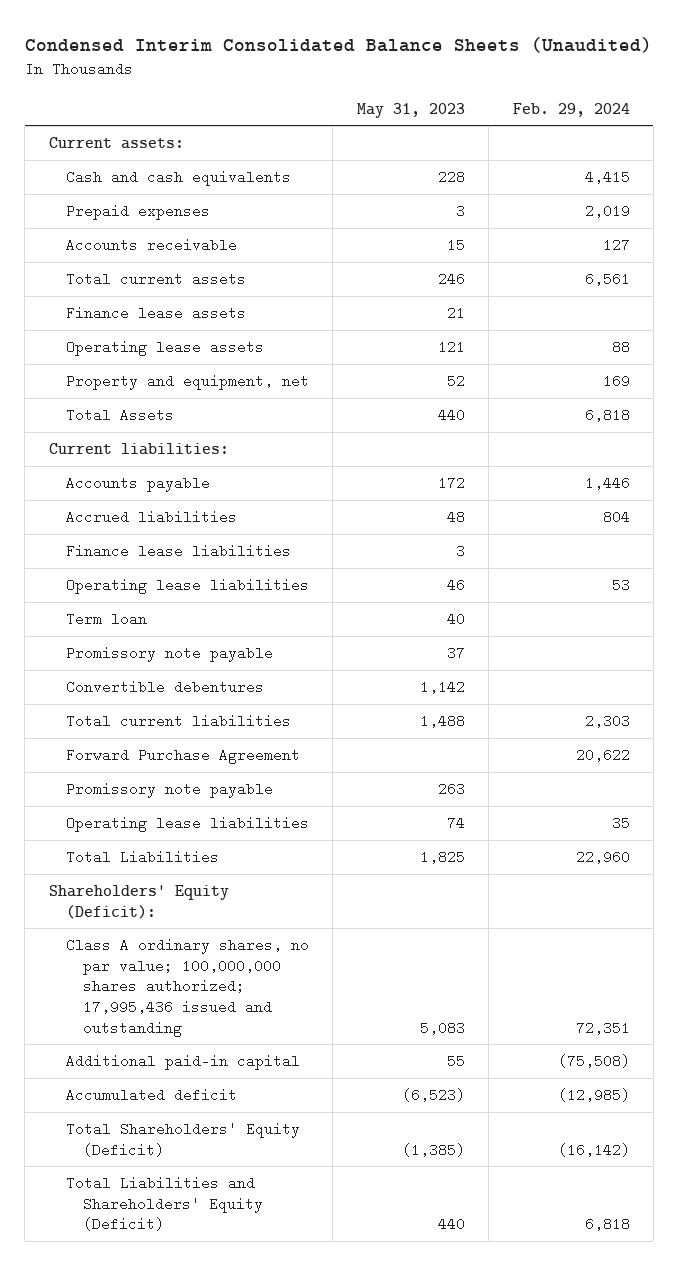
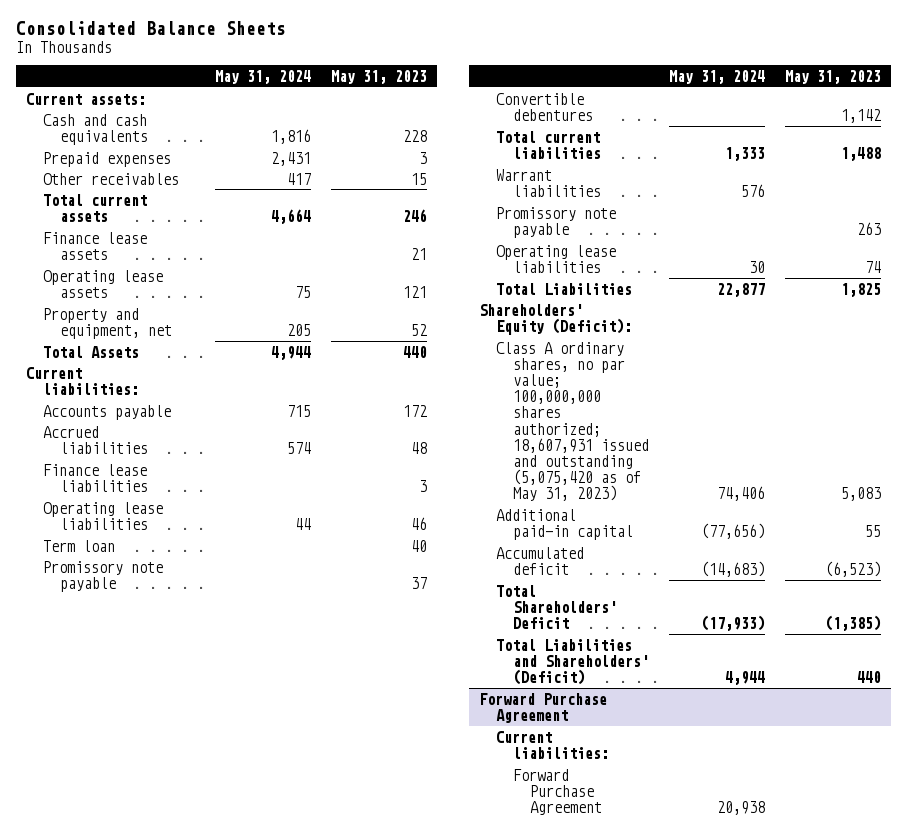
[24,37,652,54] Condensed Interim Consolidated Balance Sheets (Unaudited) -> [15,21,286,36] Consolidated Balance Sheets
[512,102,630,117] Feb. 29, 2024 -> none
none -> [215,69,312,84] May 31, 2024
[65,238,237,253] Accounts receivable -> none
none -> [42,172,179,185] Other receivables
[65,748,300,765] Forward Purchase Agreement -> none
none -> [496,168,601,197] Warrant liabilities
[65,938,309,1037] Class A ordinary shares, no par value; 100,000,000 shares authorized; 17,995,436 issued and outstanding -> [496,341,649,502] Class A ordinary shares, no par value; 100,000,000 shares authorized; 18,607,931 issued and outstanding (5,075,420 as of May 31, 2023)
[65,1122,300,1157] Total Shareholders' Equity (Deficit) -> [496,584,617,629] Total Shareholders' Deficit
[65,1176,263,1232] Total Liabilities and Shareholders' Equity (Deficit) -> [496,638,649,685] Total Liabilities and Shareholders' (Deficit)
none -> [479,692,608,723] Forward Purchase Agreement
none -> [496,730,609,759] Current liabilities:
none -> [512,768,602,815] Forward Purchase Agreement

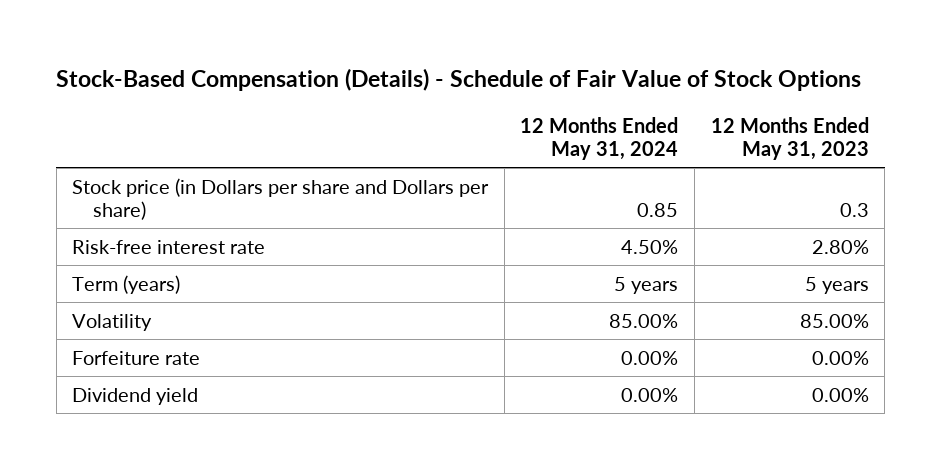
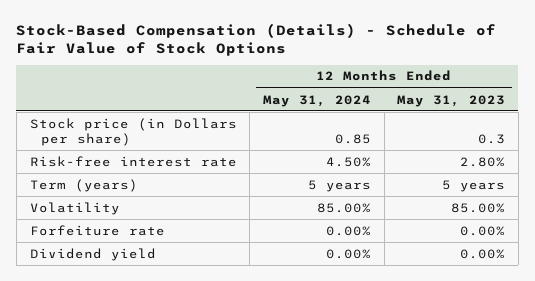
[72,177,490,220] Stock price (in Dollars per share and Dollars per share) -> [29,117,237,146] Stock price (in Dollars per share)

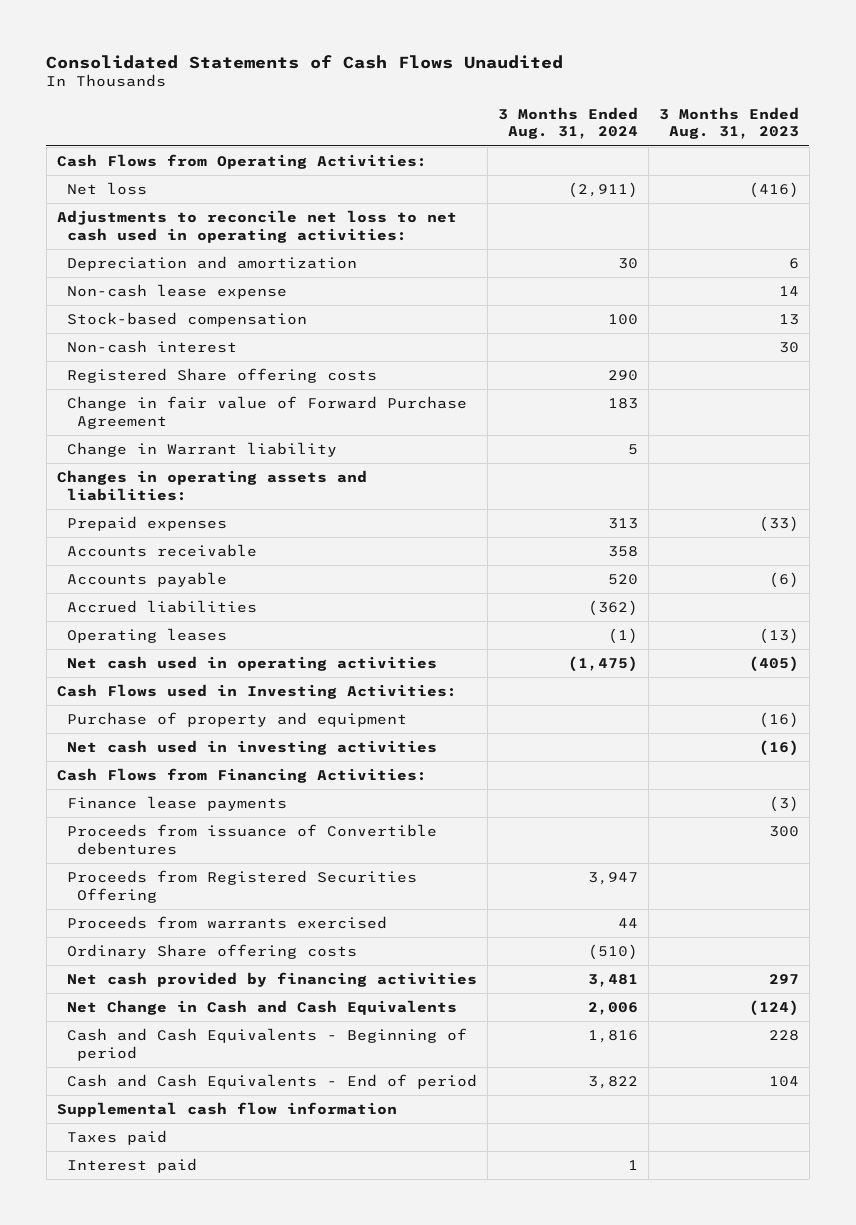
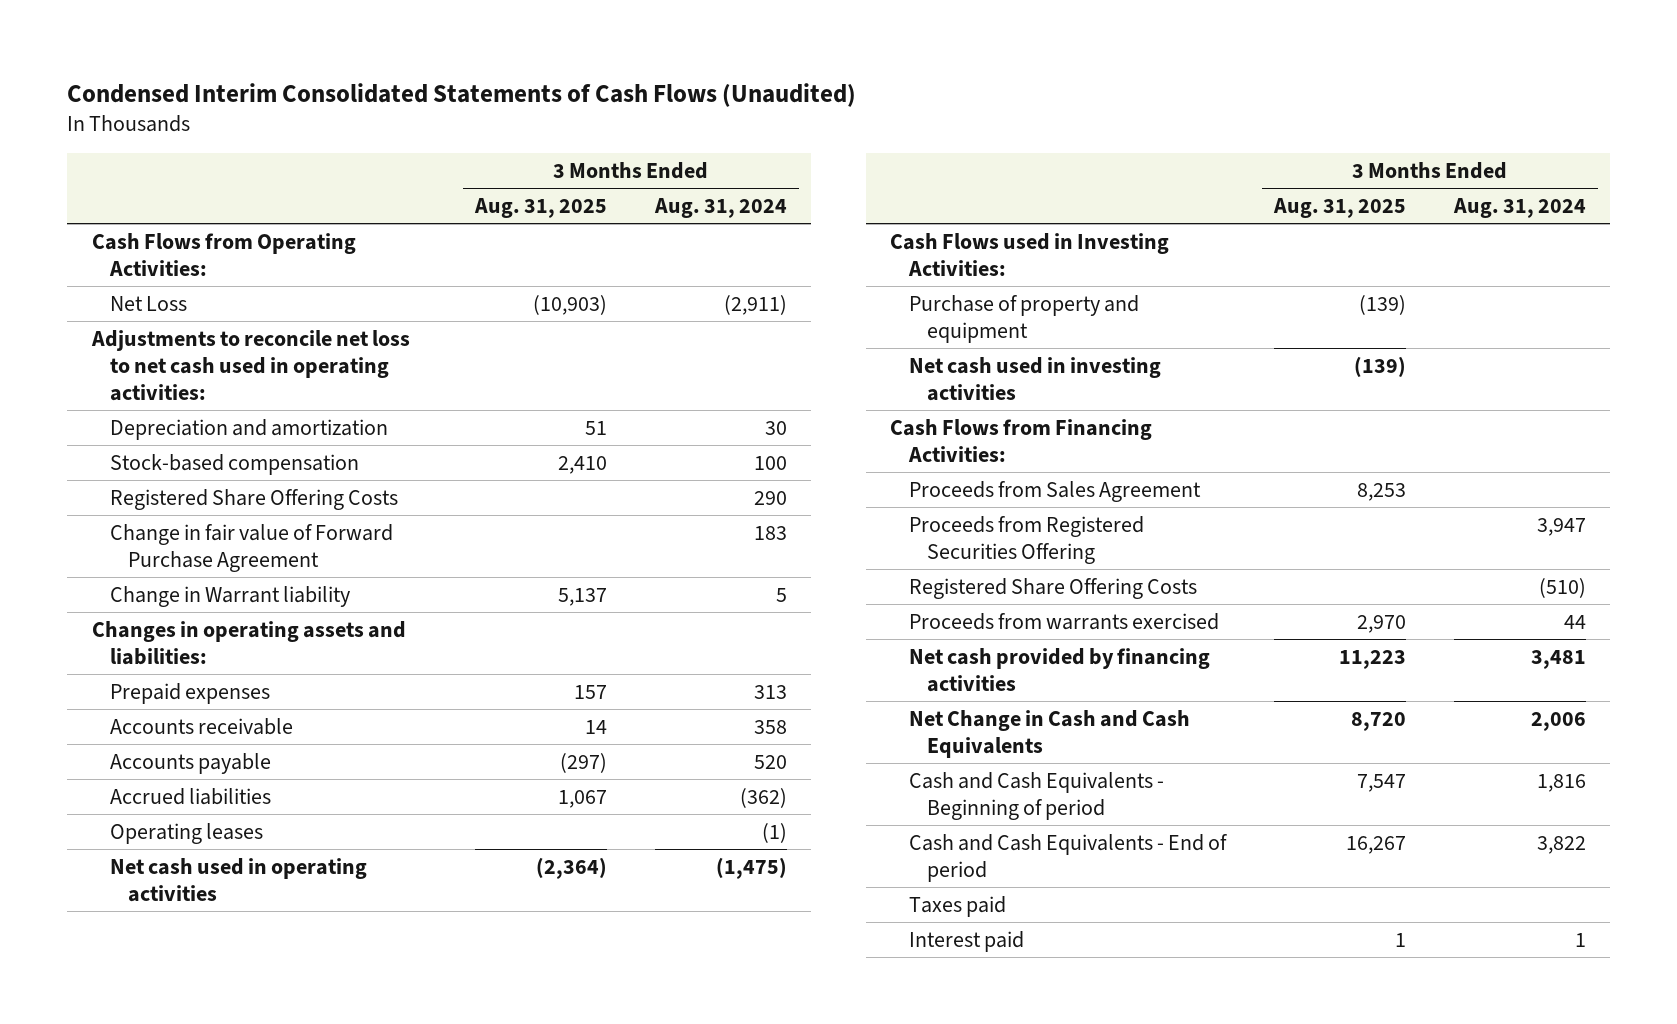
[46,54,564,69] Consolidated Statements of Cash Flows Unaudited -> [67,82,857,107] Condensed Interim Consolidated Statements of Cash Flows (Unaudited)
[658,106,799,140] 3 Months Ended Aug. 31, 2023 -> none
none -> [474,198,608,219] Aug. 31, 2025
[66,181,147,195] Net loss -> [109,295,187,311] Net Loss
[66,283,287,299] Non-cash lease expense -> none
[66,339,237,353] Non-cash interest -> none
[66,367,377,383] Registered Share offering costs -> [109,488,398,510] Registered Share Offering Costs
[66,795,287,811] Finance lease payments -> none
[66,823,437,855] Proceeds from issuance of Convertible debentures -> none
none -> [908,480,1201,502] Proceeds from Sales Agreement
none -> [908,577,1197,599] Registered Share Offering Costs
[66,943,357,959] Ordinary Share offering costs -> none
[56,1101,397,1117] Supplemental cash flow information -> none

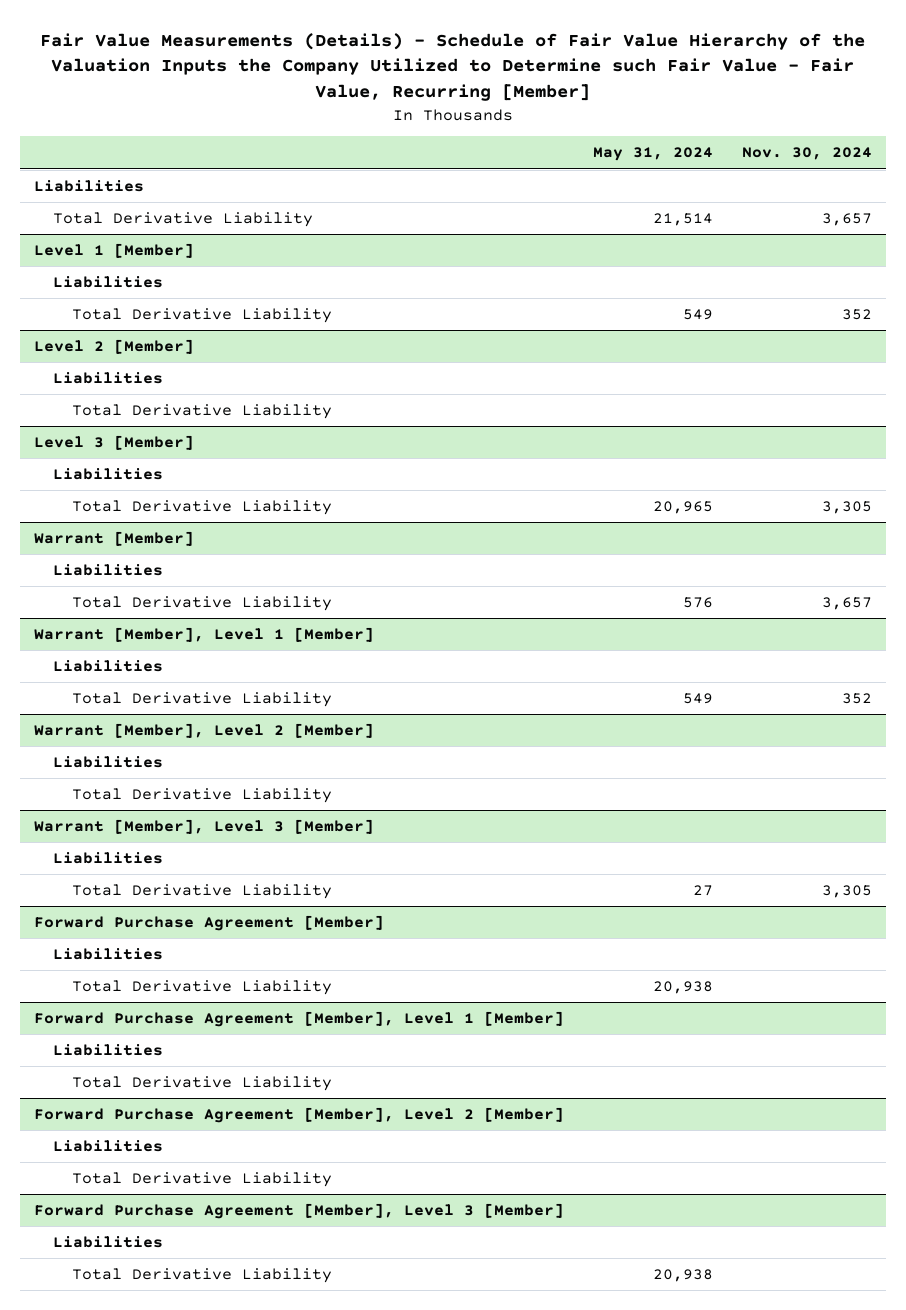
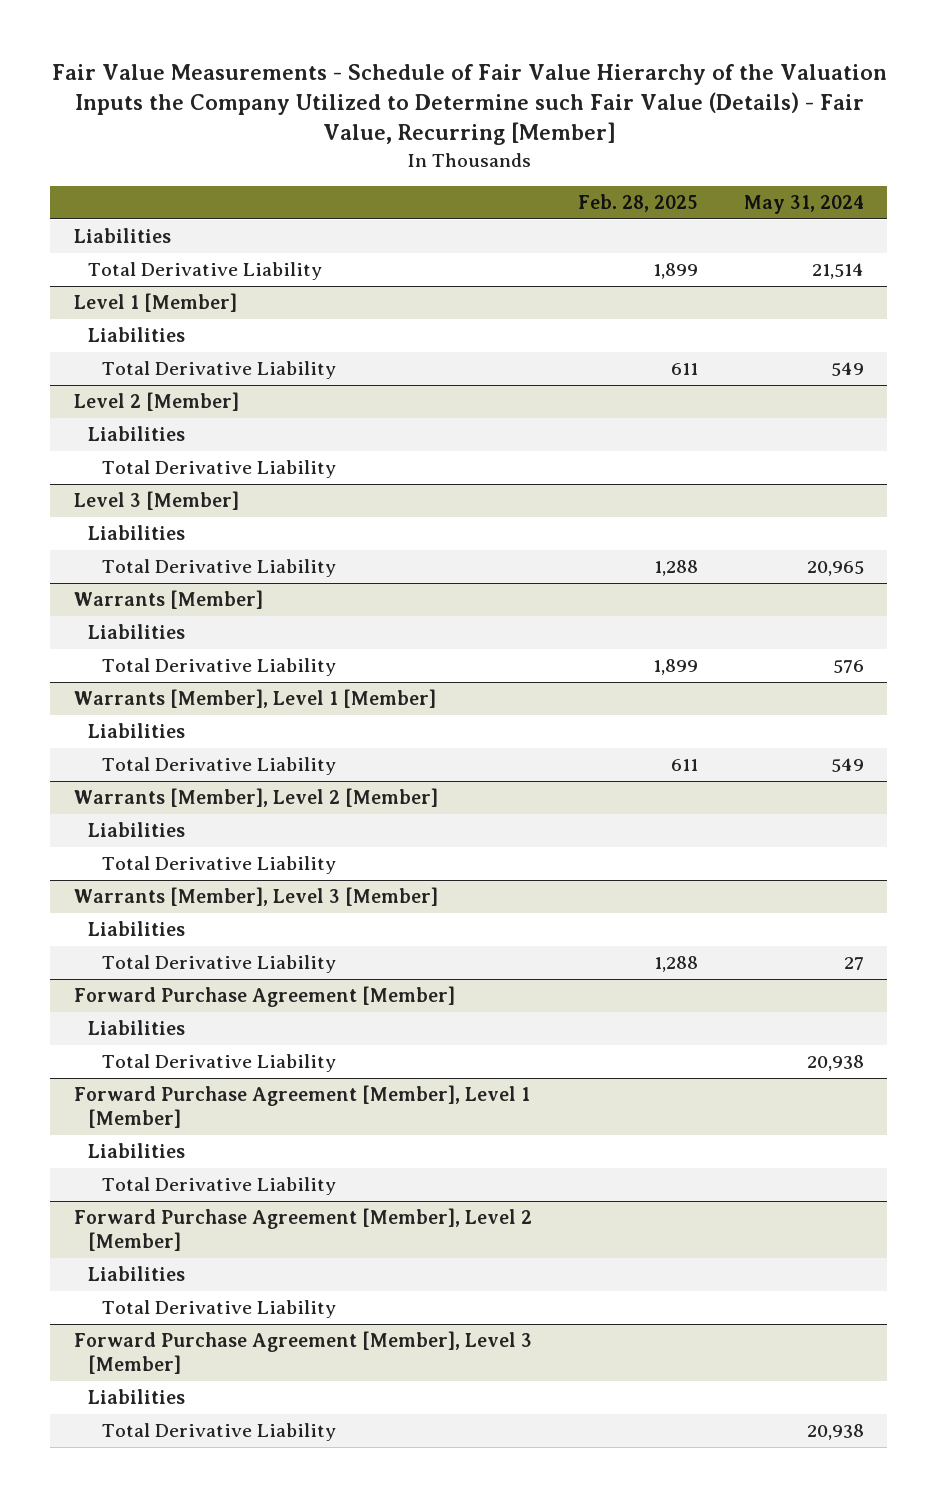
[39,32,865,102] Fair Value Measurements (Details) - Schedule of Fair Value Hierarchy of the Valuation Inputs the Company Utilized to Determine such Fair Value - Fair Value, Recurring [Member] -> [51,64,887,146] Fair Value Measurements - Schedule of Fair Value Hierarchy of the Valuation Inputs the Company Utilized to Determine such Fair Value (Details) - Fair Value, Recurring [Member]
[741,147,872,161] Nov. 30, 2024 -> none
none -> [577,194,698,213] Feb. 28, 2025
[34,531,195,547] Warrant [Member] -> [73,590,263,610] Warrants [Member]
[34,627,375,643] Warrant [Member], Level 1 [Member] -> [73,689,436,709] Warrants [Member], Level 1 [Member]
[34,723,375,739] Warrant [Member], Level 2 [Member] -> [73,788,438,808] Warrants [Member], Level 2 [Member]
[34,819,375,835] Warrant [Member], Level 3 [Member] -> [73,887,438,907] Warrants [Member], Level 3 [Member]

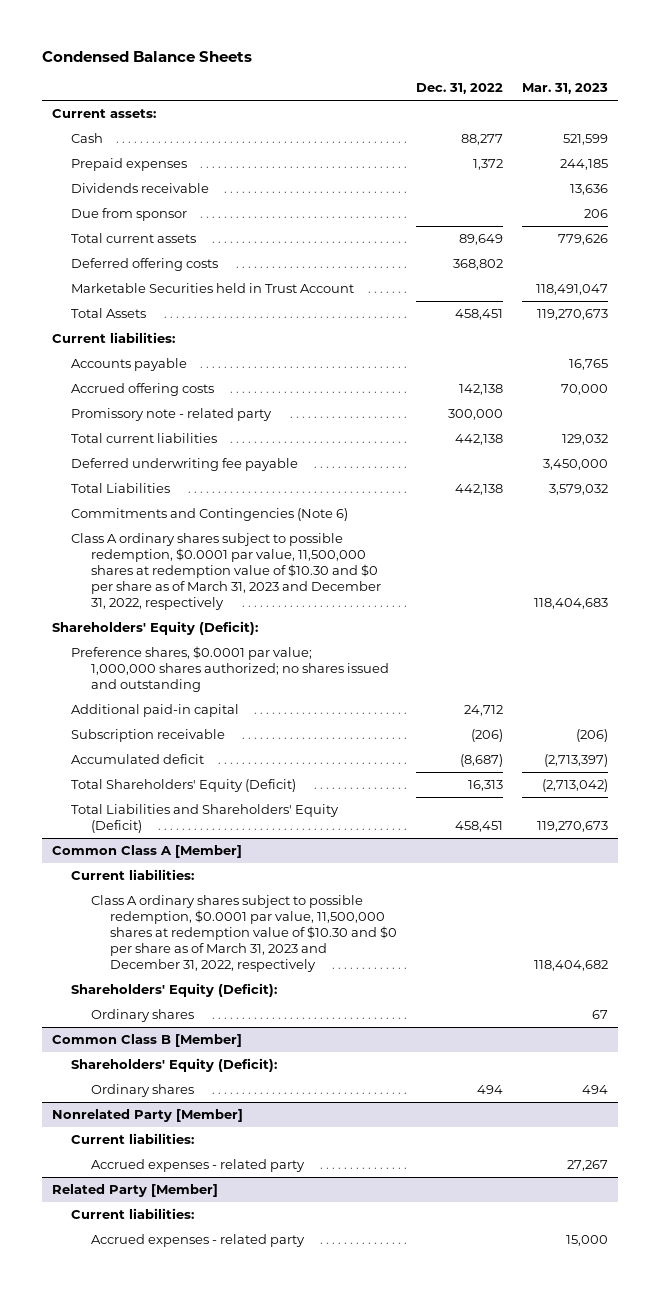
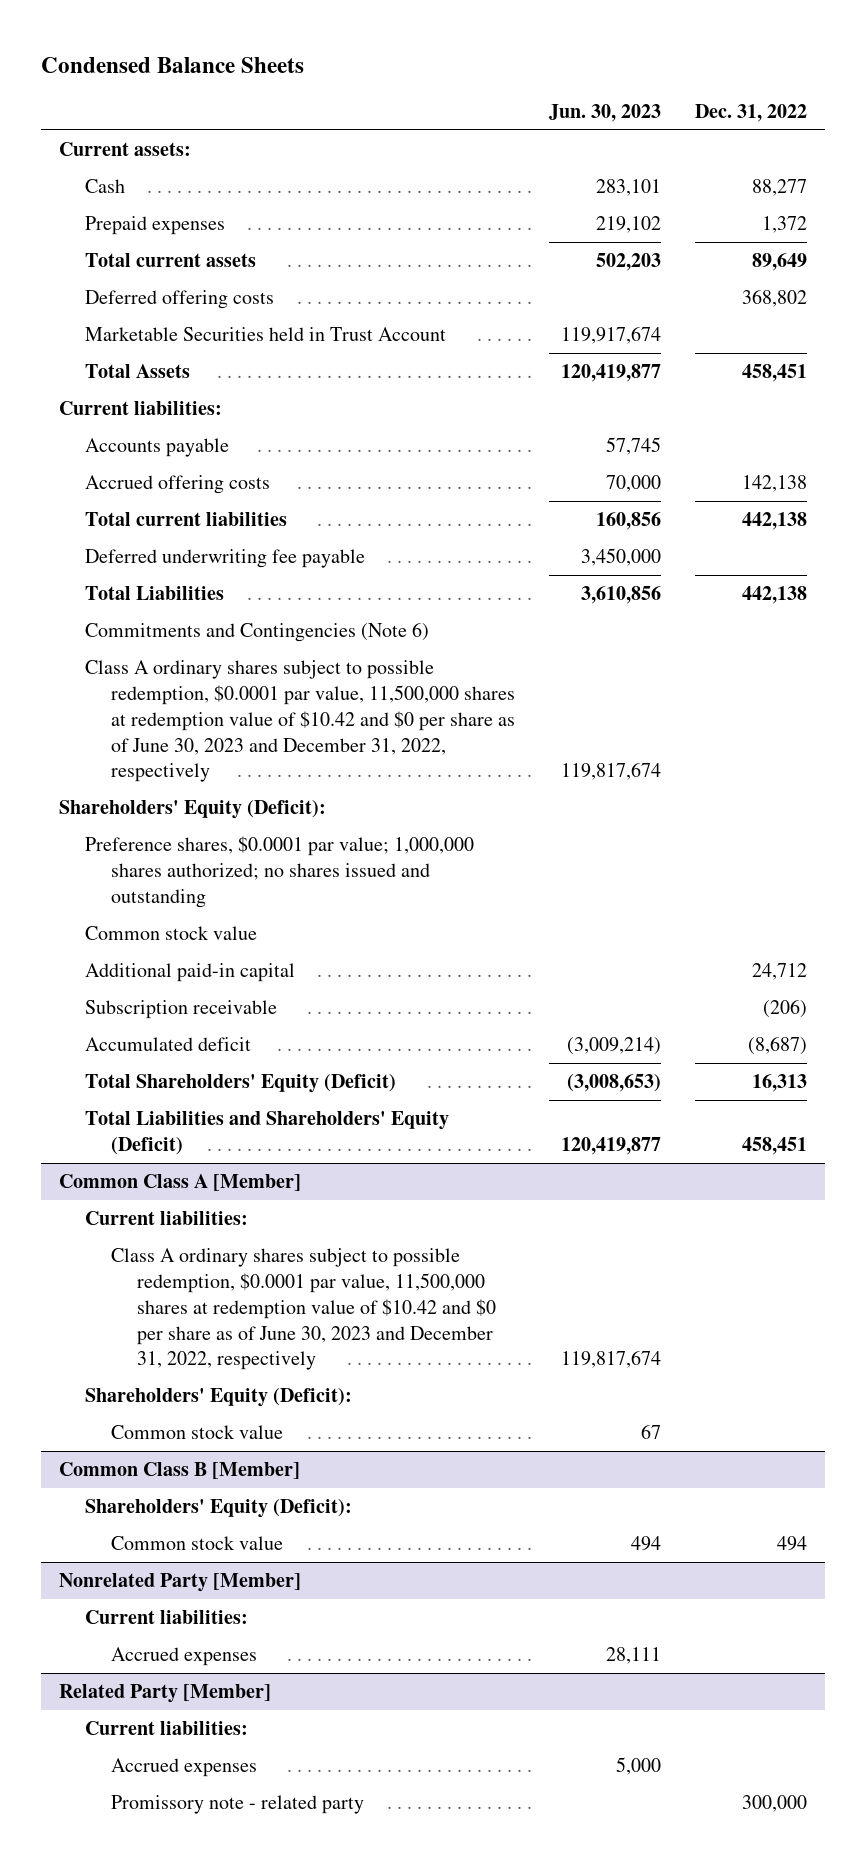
[522,83,609,95] Mar. 31, 2023 -> none
none -> [549,103,662,122] Jun. 30, 2023
[71,182,210,193] Dividends receivable -> none
[71,207,188,221] Due from sponsor -> none
[71,407,273,421] Promissory note - related party -> none
[71,532,381,610] Class A ordinary shares subject to possible redemption, $0.0001 par value, 11,500,000 shares at redemption value of $10.30 and $0 per share as of March 31, 2023 and December 31, 2022, respectively -> [84,660,515,783] Class A ordinary shares subject to possible redemption, $0.0001 par value, 11,500,000 shares at redemption value of $10.42 and $0 per share as of June 30, 2023 and December 31, 2022, respectively
none -> [84,926,257,941] Common stock value
[90,894,398,972] Class A ordinary shares subject to possible redemption, $0.0001 par value, 11,500,000 shares at redemption value of $10.30 and $0 per share as of March 31, 2023 and December 31, 2022, respectively -> [110,1248,497,1371] Class A ordinary shares subject to possible redemption, $0.0001 par value, 11,500,000 shares at redemption value of $10.42 and $0 per share as of June 30, 2023 and December 31, 2022, respectively
[90,1008,194,1022] Ordinary shares -> [110,1425,283,1440] Common stock value
[90,1083,194,1097] Ordinary shares -> [110,1536,283,1551] Common stock value
[90,1158,305,1172] Accrued expenses - related party -> [110,1647,257,1667] Accrued expenses
[90,1233,305,1247] Accrued expenses - related party -> [110,1758,257,1778] Accrued expenses
none -> [110,1795,364,1815] Promissory note - related party

